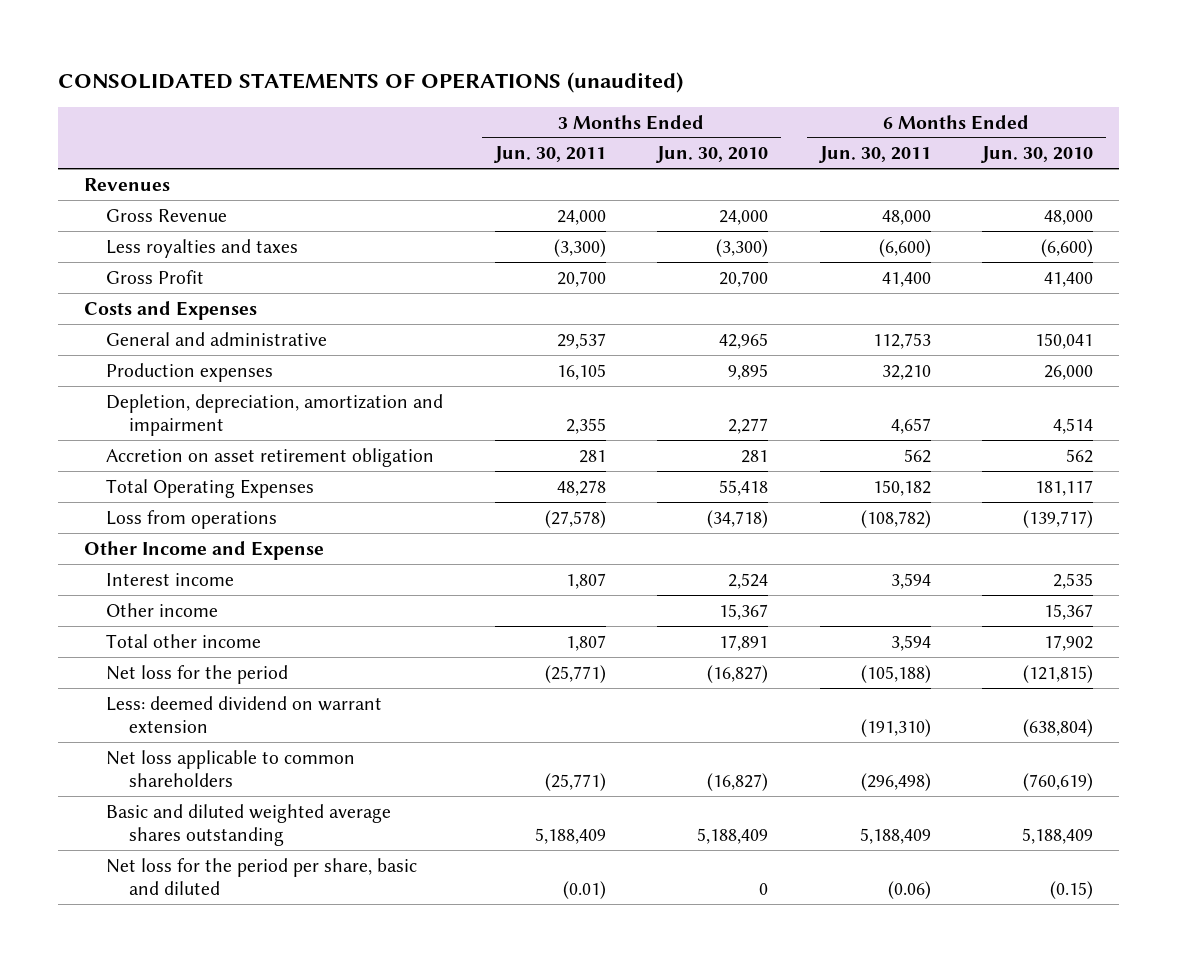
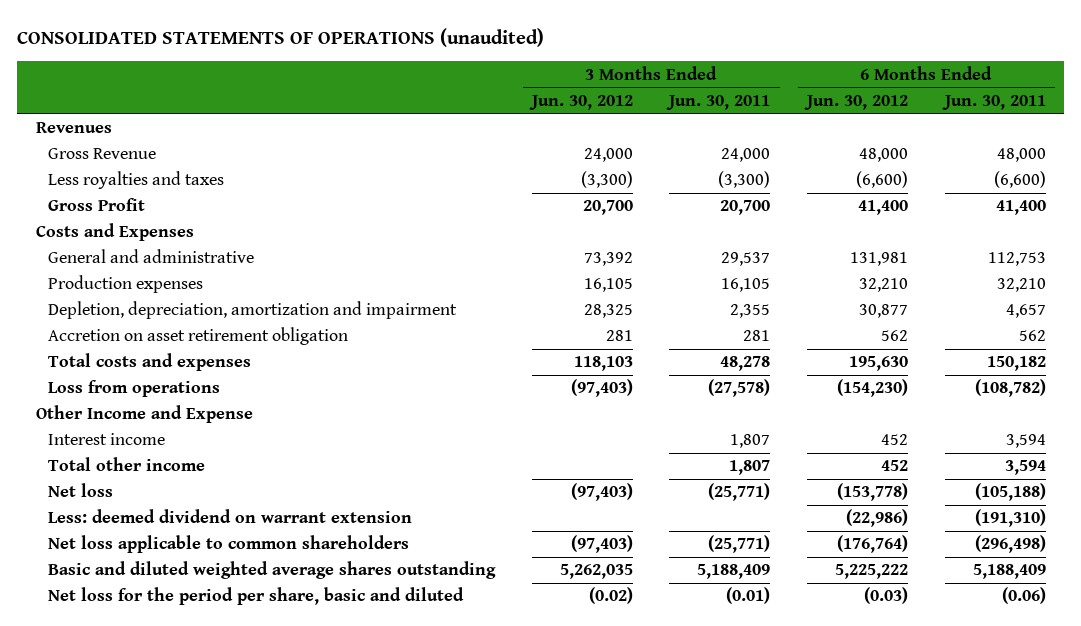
[656,146,769,164] Jun. 30, 2010 -> none
[981,146,1094,164] Jun. 30, 2010 -> none
none -> [528,94,633,110] Jun. 30, 2012
none -> [803,94,908,110] Jun. 30, 2012
[106,478,315,498] Total Operating Expenses -> [48,353,252,372] Total costs and expenses
[106,602,219,617] Other income -> none
[106,664,289,684] Net loss for the period -> [48,483,114,498] Net loss

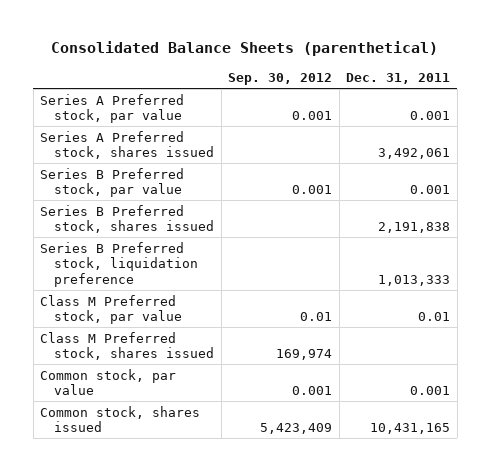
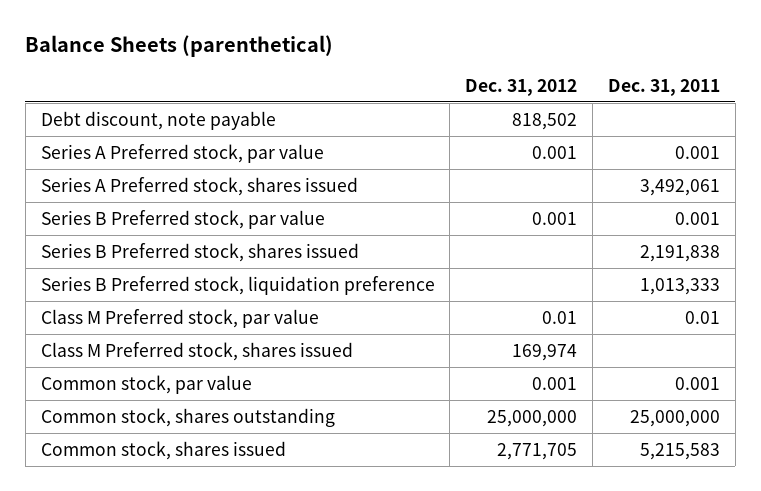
[51,41,439,57] Consolidated Balance Sheets (parenthetical) -> [25,35,334,58] Balance Sheets (parenthetical)
[228,73,333,86] Sep. 30, 2012 -> none
none -> [465,78,578,96] Dec. 31, 2012
none -> [40,110,276,130] Debt discount, note payable
none -> [40,407,335,427] Common stock, shares outstanding
[370,423,451,435] 10,431,165 -> [640,442,721,460] 5,215,583

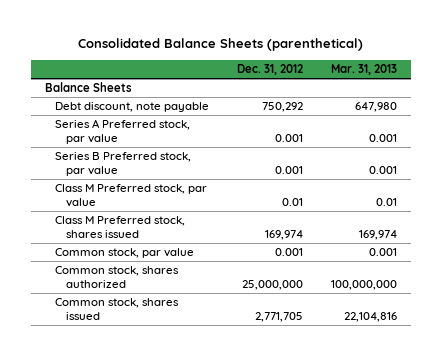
[25,35,334,58] Balance Sheets (parenthetical) -> [78,38,364,52] Consolidated Balance Sheets (parenthetical)
[608,78,721,96] Dec. 31, 2011 -> none
none -> [331,63,398,75] Mar. 31, 2013
none -> [44,82,132,93] Balance Sheets
[512,112,578,130] 818,502 -> [262,102,304,113] 750,292
[40,176,358,196] Series A Preferred stock, shares issued -> none
[40,242,359,262] Series B Preferred stock, shares issued -> none
[40,275,435,295] Series B Preferred stock, liquidation preference -> none
[40,407,335,427] Common stock, shares outstanding -> [55,266,180,288] Common stock, shares authorized

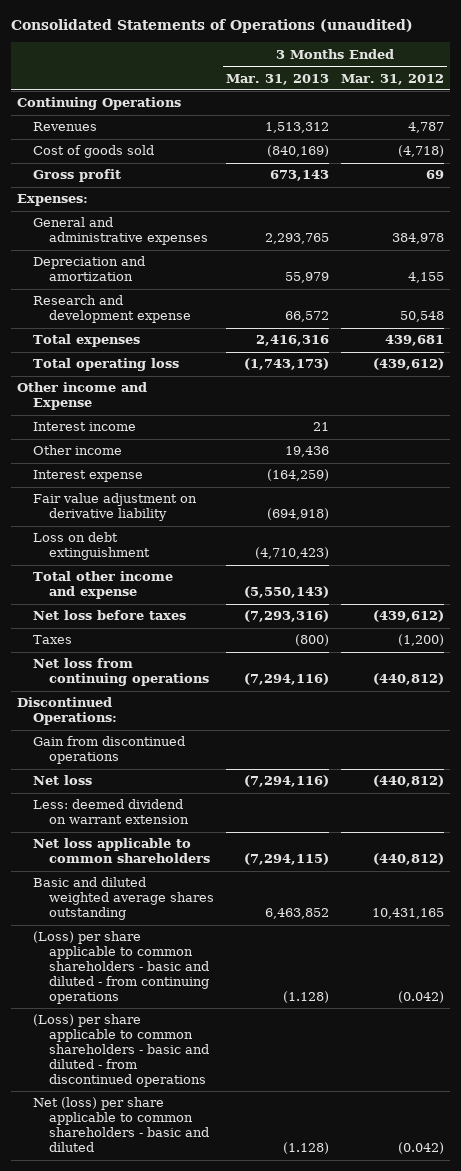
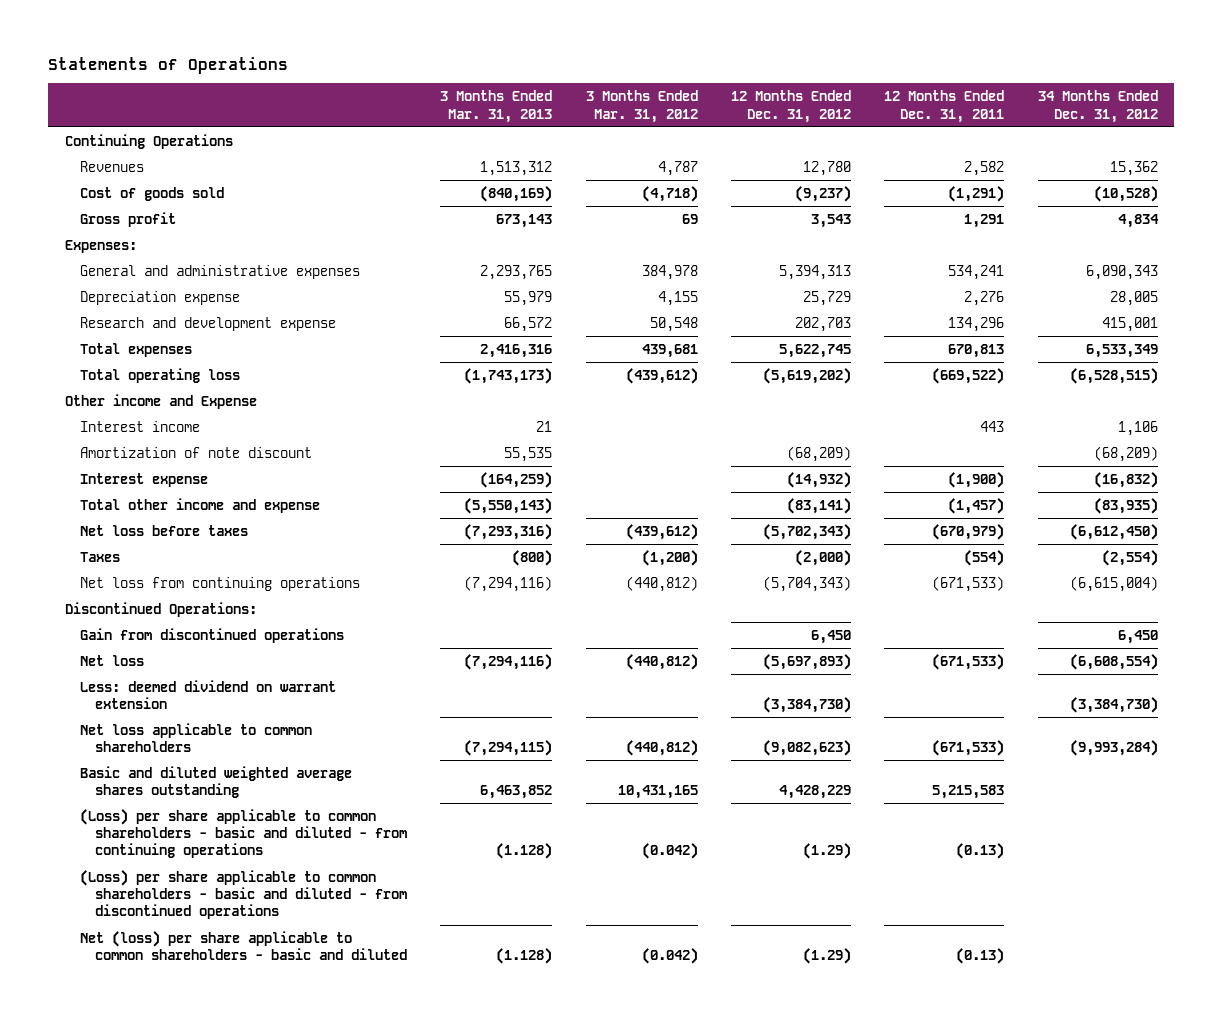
[10,18,413,33] Consolidated Statements of Operations (unaudited) -> [48,56,289,74] Statements of Operations
none -> [731,90,852,123] 12 Months Ended Dec. 31, 2012
none -> [884,90,1005,123] 12 Months Ended Dec. 31, 2011
none -> [1037,90,1158,123] 34 Months Ended Dec. 31, 2012
[32,256,145,282] Depreciation and amortization -> [79,290,240,305] Depreciation expense
[32,445,122,456] Other income -> none
none -> [79,446,312,458] Amortization of note discount
[32,493,197,522] Fair value adjustment on derivative liability -> none
[32,532,150,561] Loss on debt extinguishment -> none

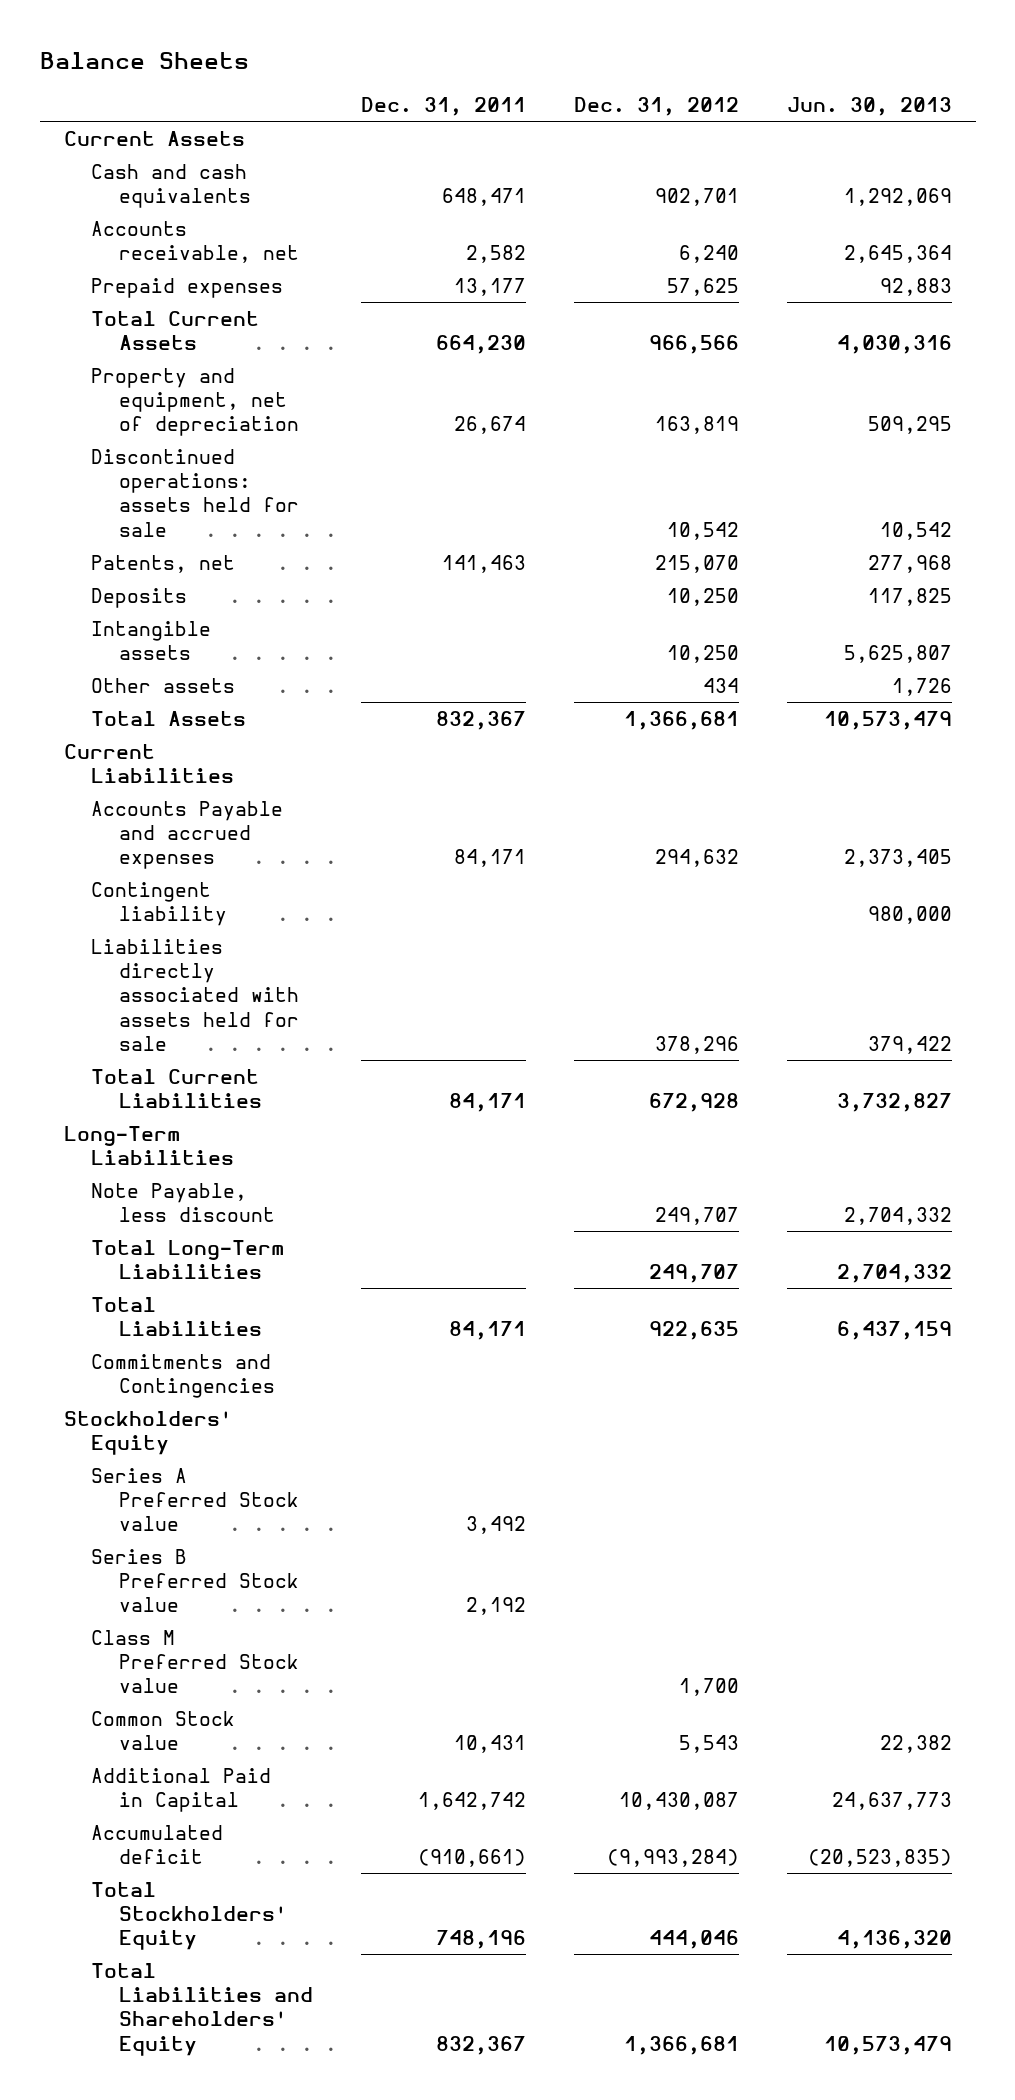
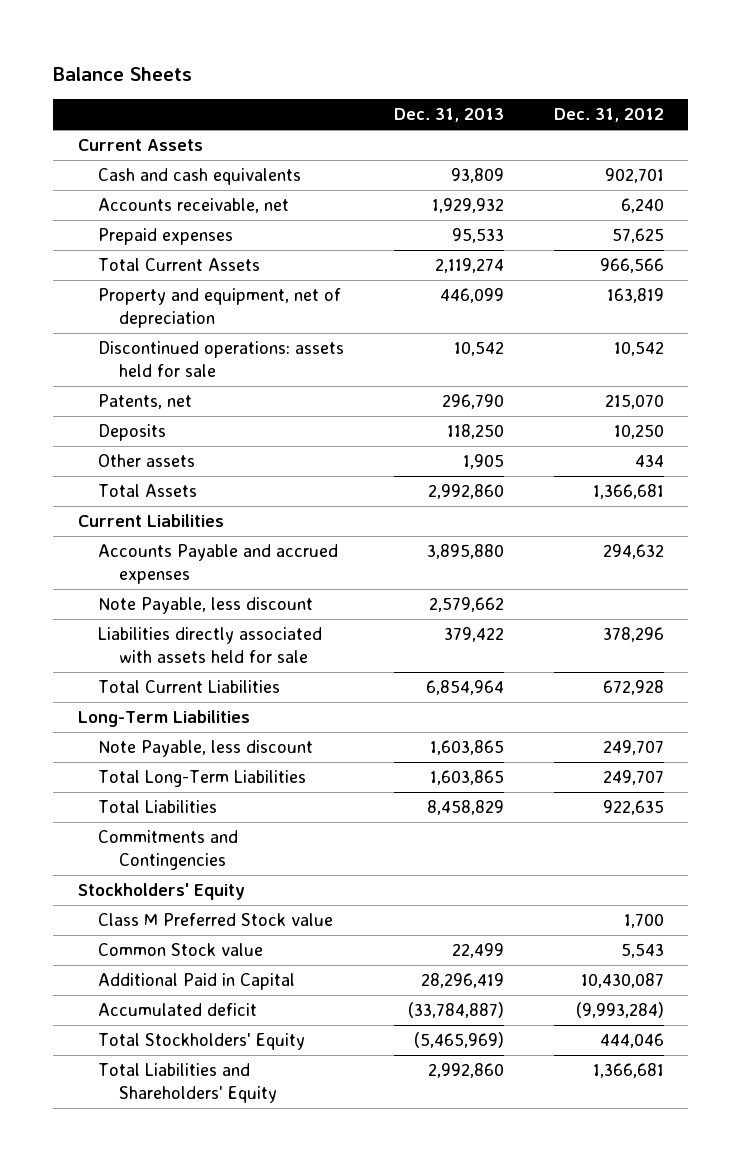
[360,97,526,117] Dec. 31, 2011 -> none
[786,97,952,117] Jun. 30, 2013 -> none
none -> [393,108,504,123] Dec. 31, 2013
[91,620,212,660] Intangible assets -> none
[91,881,227,926] Contingent liability -> none
none -> [98,597,314,615] Note Payable, less discount
[91,1467,299,1532] Series A Preferred Stock value -> none
[91,1548,299,1613] Series B Preferred Stock value -> none

